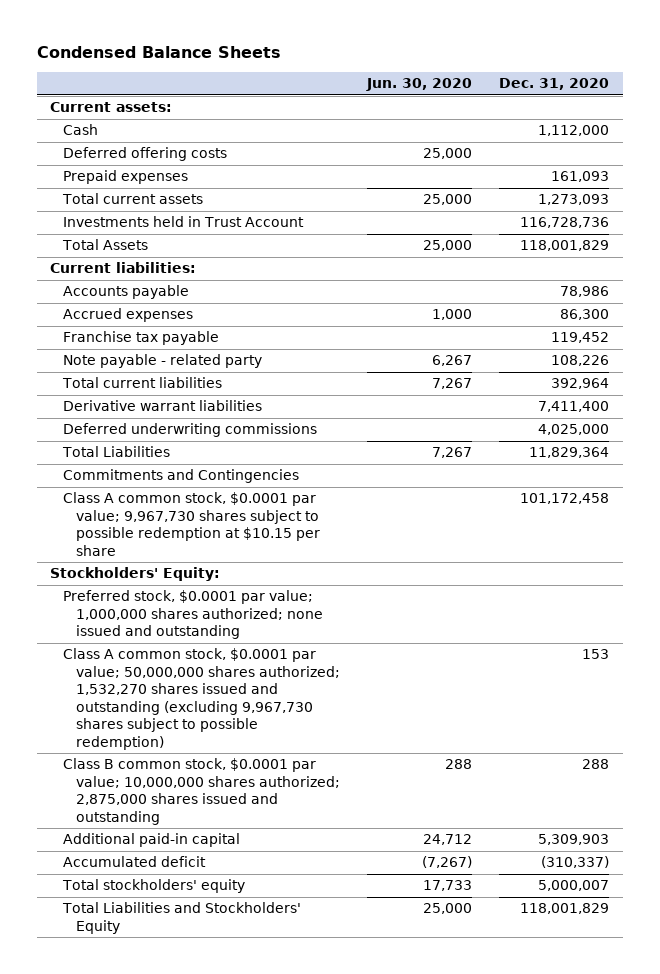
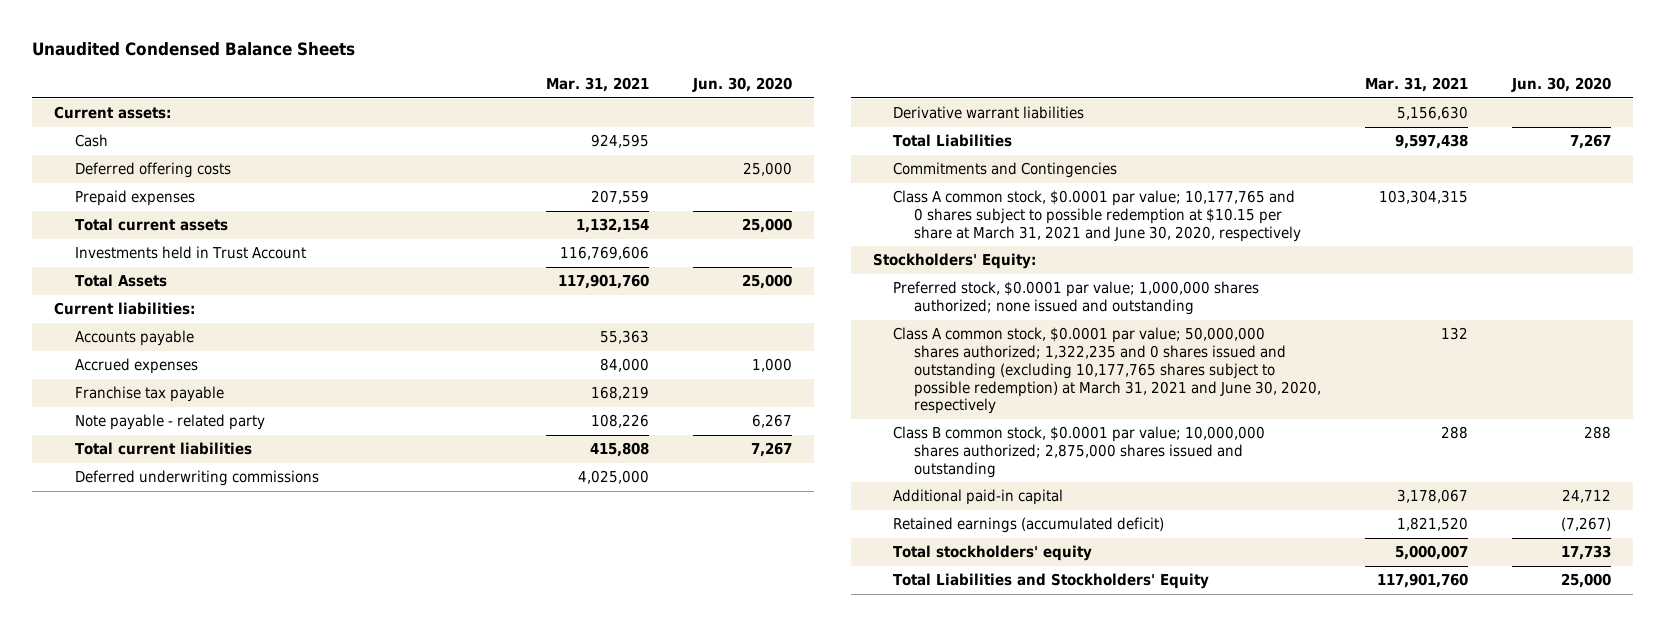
[36,45,281,58] Condensed Balance Sheets -> [32,42,356,57] Unaudited Condensed Balance Sheets
[499,78,610,91] Dec. 31, 2020 -> none
none -> [546,77,650,93] Mar. 31, 2021
[63,400,263,412] Derivative warrant liabilities -> [893,106,1085,120] Derivative warrant liabilities
[63,492,321,556] Class A common stock, $0.0001 par value; 9,967,730 shares subject to possible redemption at $10.15 per share -> [893,190,1302,242] Class A common stock, $0.0001 par value; 10,177,765 and 0 shares subject to possible redemption at $10.15 per share at March 31, 2021 and June 30, 2020, respectively
[63,648,341,750] Class A common stock, $0.0001 par value; 50,000,000 shares authorized; 1,532,270 shares issued and outstanding (excluding 9,967,730 shares subject to possible redemption) -> [893,327,1322,415] Class A common stock, $0.0001 par value; 50,000,000 shares authorized; 1,322,235 and 0 shares issued and outstanding (excluding 10,177,765 shares subject to possible redemption) at March 31, 2021 and June 30, 2020, respectively
[63,856,207,868] Accumulated deficit -> [893,517,1165,534] Retained earnings (accumulated deficit)

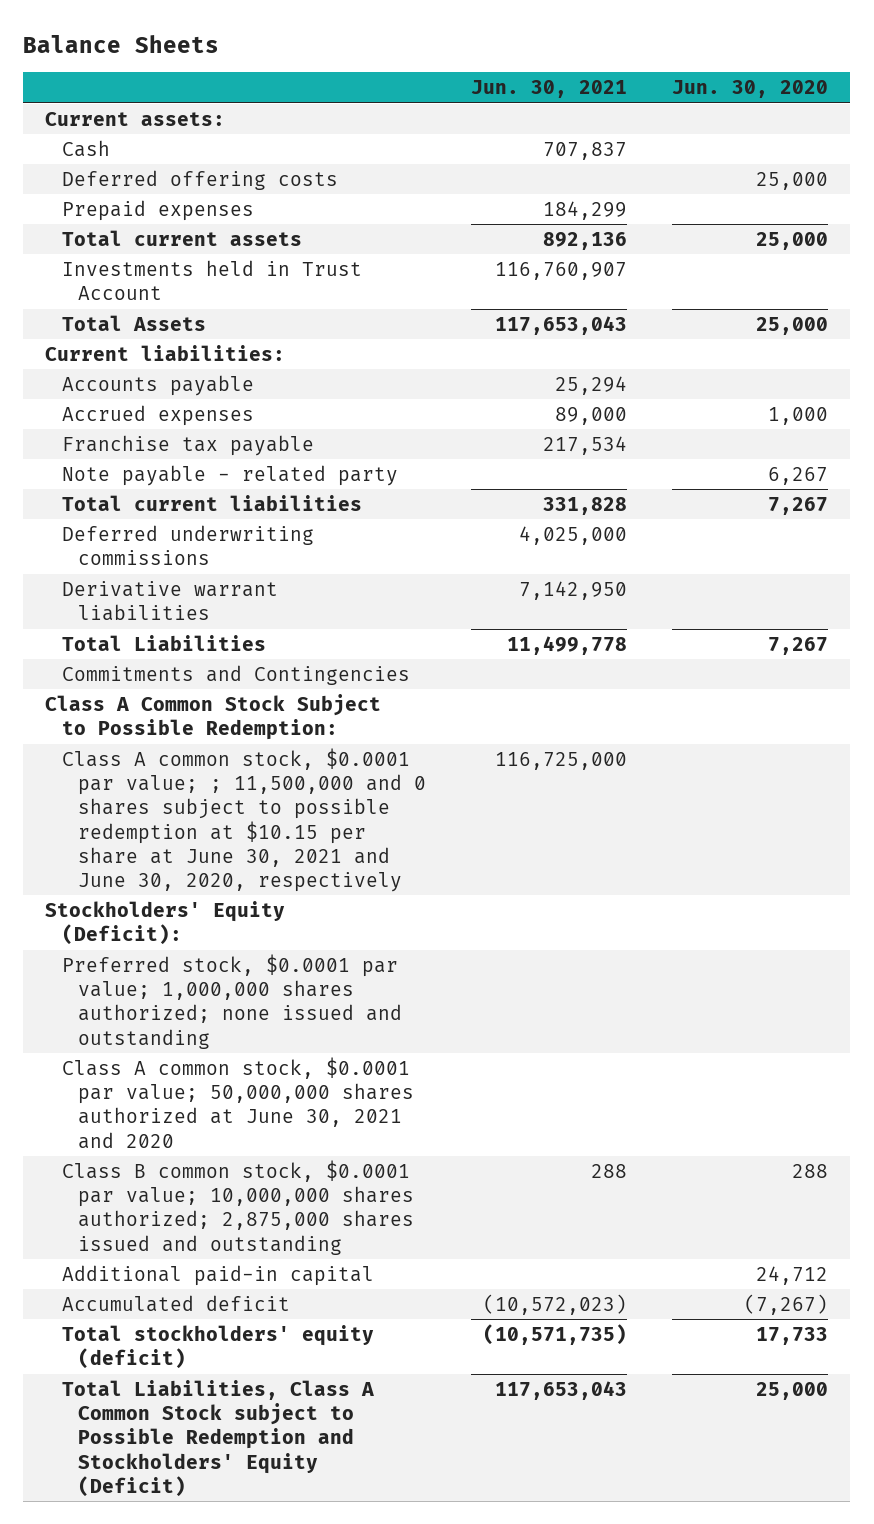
[32,42,356,57] Unaudited Condensed Balance Sheets -> [23,34,220,53] Balance Sheets
[546,77,650,93] Mar. 31, 2021 -> none
none -> [471,80,628,99] Jun. 30, 2021
none -> [45,693,382,741] Class A Common Stock Subject to Possible Redemption:
[893,190,1302,242] Class A common stock, $0.0001 par value; 10,177,765 and 0 shares subject to possible redemption at $10.15 per share at March 31, 2021 and June 30, 2020, respectively -> [61,747,427,892] Class A common stock, $0.0001 par value; ; 11,500,000 and 0 shares subject to possible redemption at $10.15 per share at June 30, 2021 and June 30, 2020, respectively
[872,253,1036,270] Stockholders' Equity: -> [45,900,286,946] Stockholders' Equity (Deficit):
[893,327,1322,415] Class A common stock, $0.0001 par value; 50,000,000 shares authorized; 1,322,235 and 0 shares issued and outstanding (excluding 10,177,765 shares subject to possible redemption) at March 31, 2021 and June 30, 2020, respectively -> [61,1056,415,1149] Class A common stock, $0.0001 par value; 50,000,000 shares authorized at June 30, 2021 and 2020
[893,517,1165,534] Retained earnings (accumulated deficit) -> [61,1294,290,1312] Accumulated deficit
[893,545,1093,562] Total stockholders' equity -> [61,1324,374,1370] Total stockholders' equity (deficit)
[893,573,1210,590] Total Liabilities and Stockholders' Equity -> [61,1379,374,1497] Total Liabilities, Class A Common Stock subject to Possible Redemption and Stockholders' Equity (Deficit)

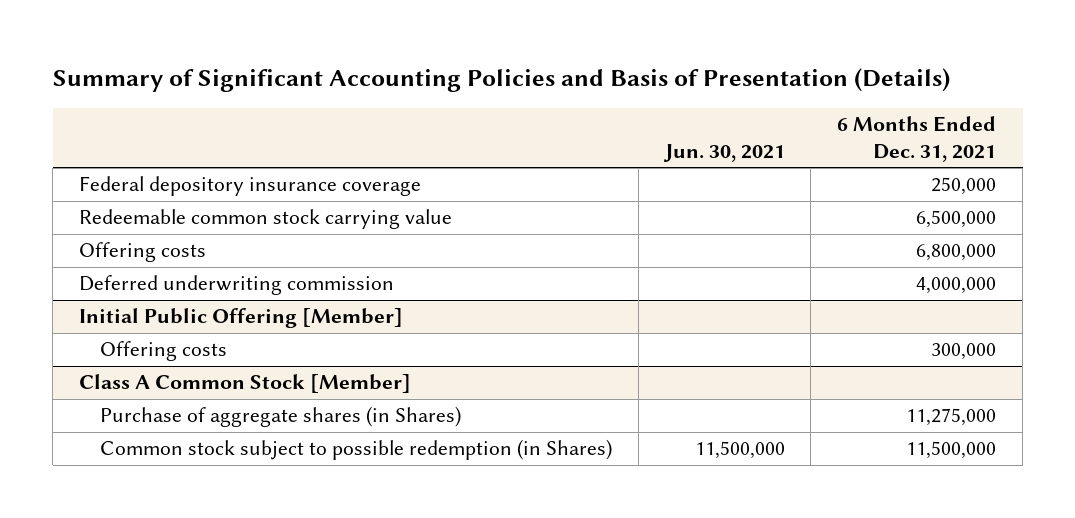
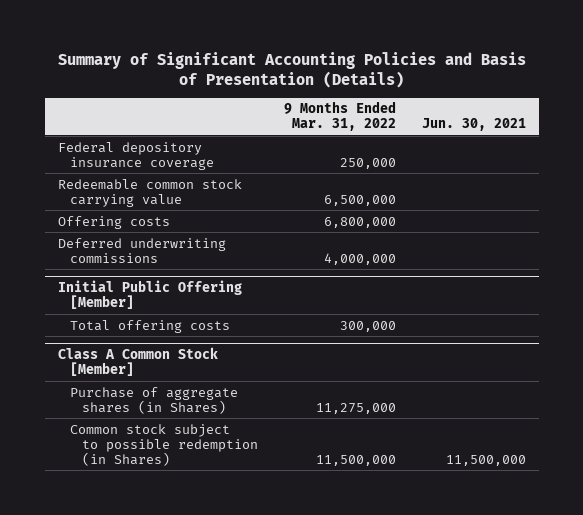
[837,116,997,163] 6 Months Ended Dec. 31, 2021 -> none
none -> [283,101,396,132] 9 Months Ended Mar. 31, 2022
[78,275,394,296] Deferred underwriting commission -> [57,237,226,263] Deferred underwriting commissions
[100,341,228,362] Offering costs -> [69,319,230,333] Total offering costs

